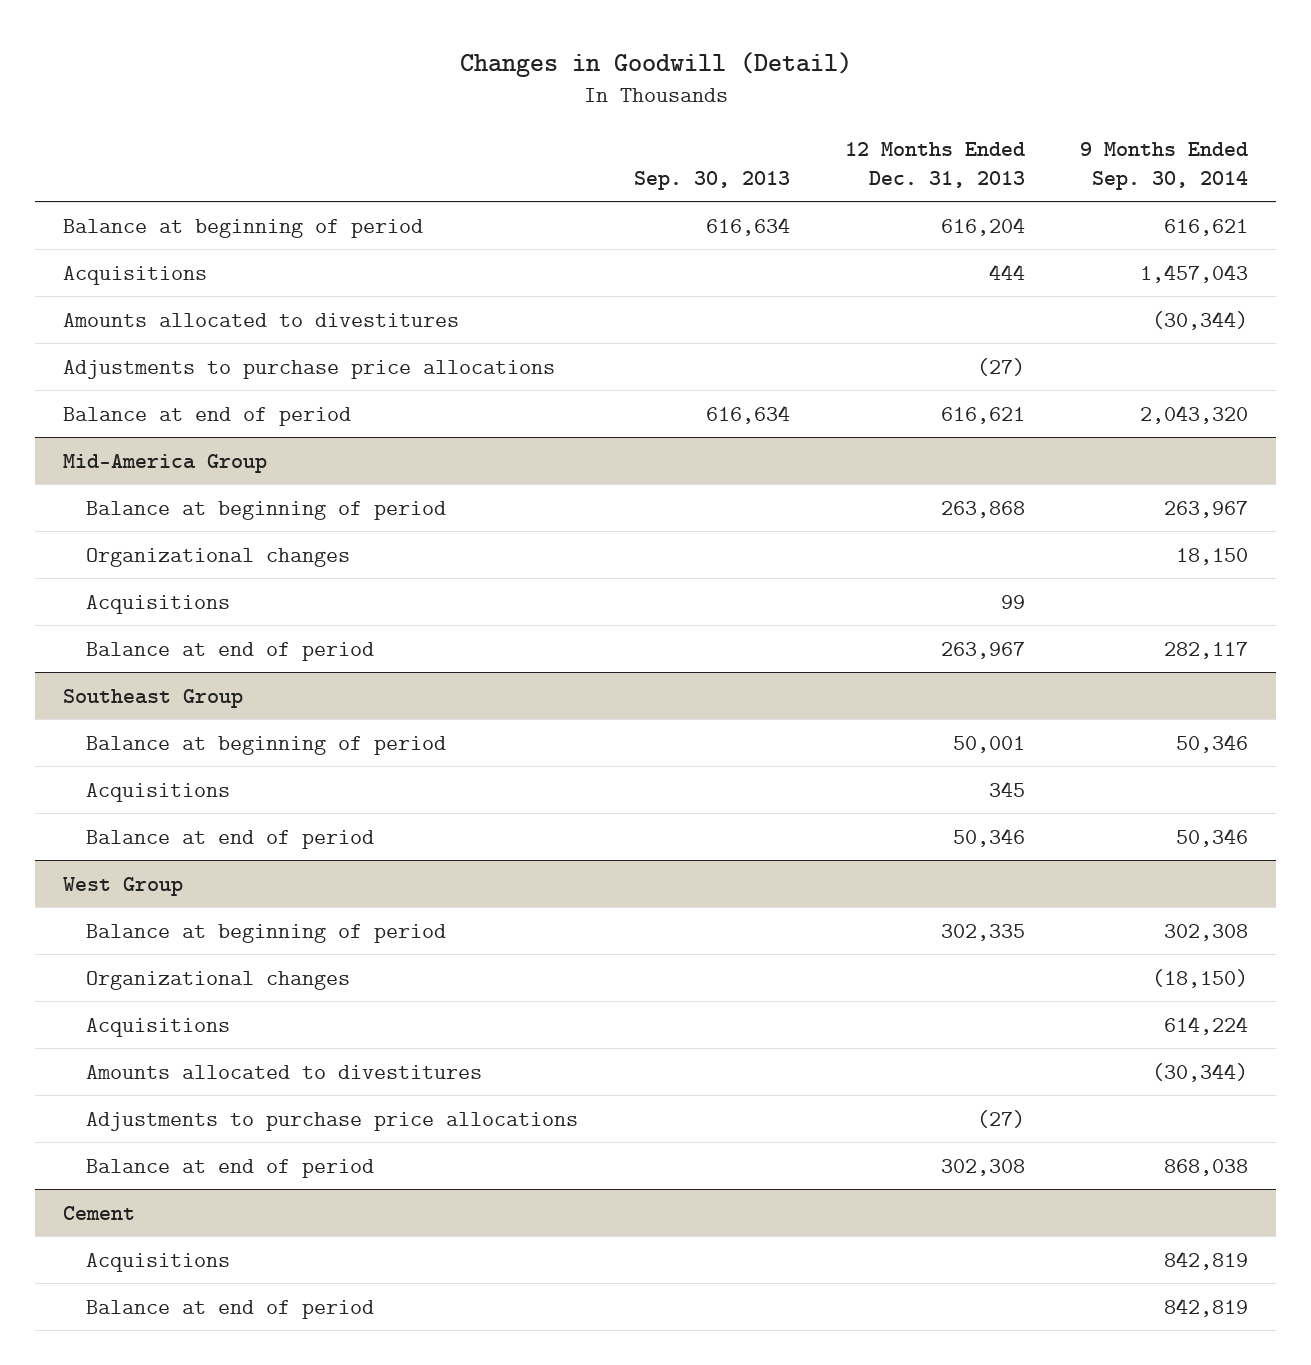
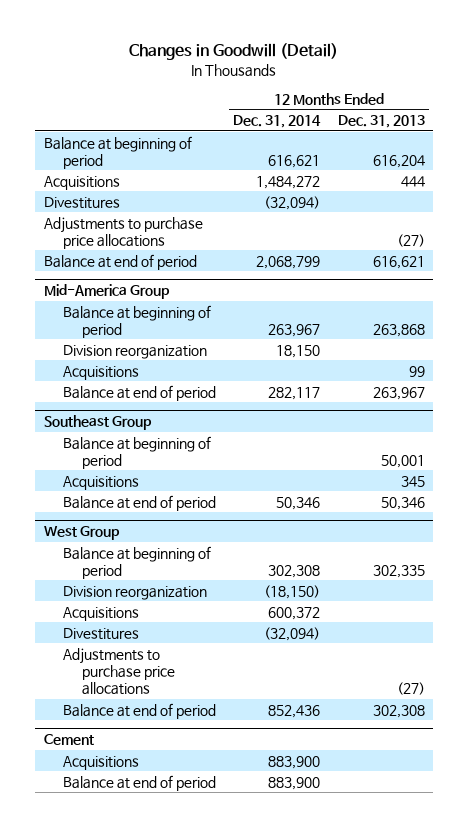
[633,170,790,190] Sep. 30, 2013 -> none
[1080,141,1249,190] 9 Months Ended Sep. 30, 2014 -> none
none -> [233,115,322,129] Dec. 31, 2014
[62,312,459,327] Amounts allocated to divestitures -> [43,196,120,209] Divestitures
[86,547,351,567] Organizational changes -> [62,344,207,359] Division reorganization
[86,970,351,990] Organizational changes -> [62,585,207,600] Division reorganization
[86,1064,483,1079] Amounts allocated to divestitures -> [62,627,139,640] Divestitures

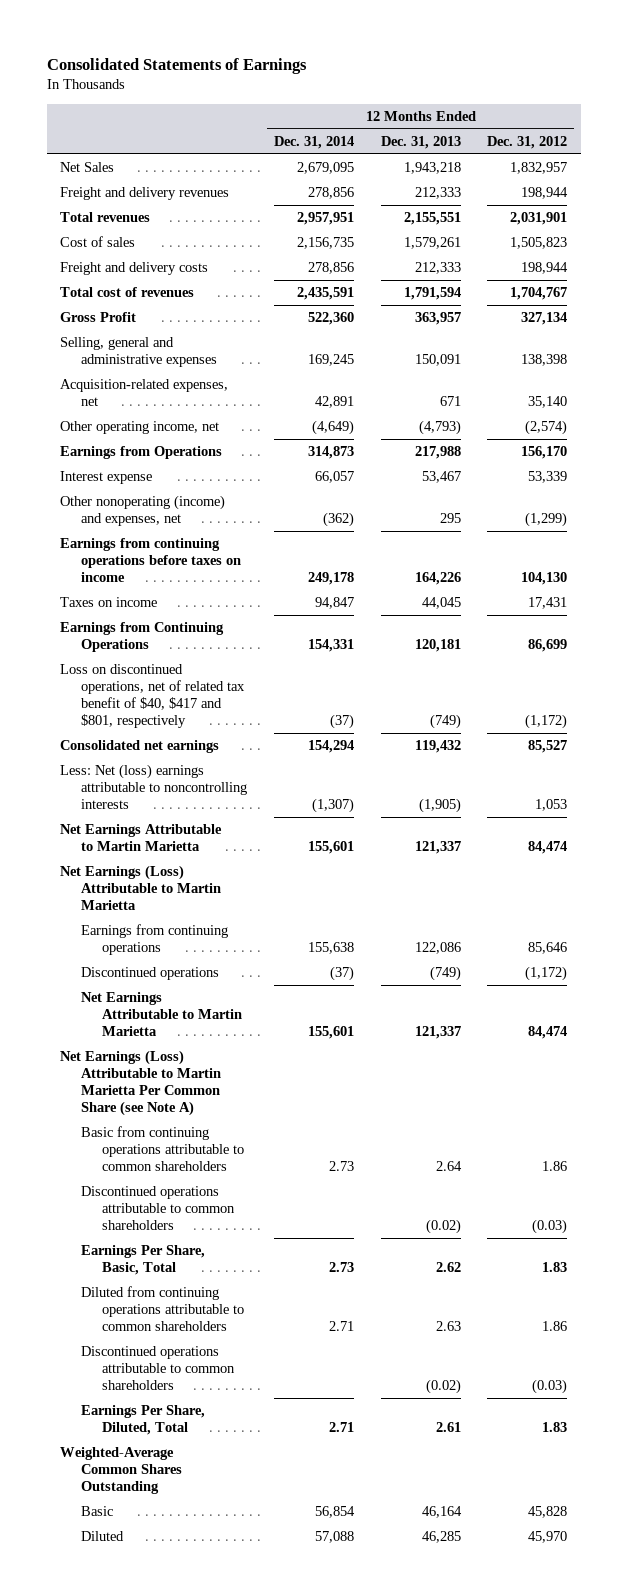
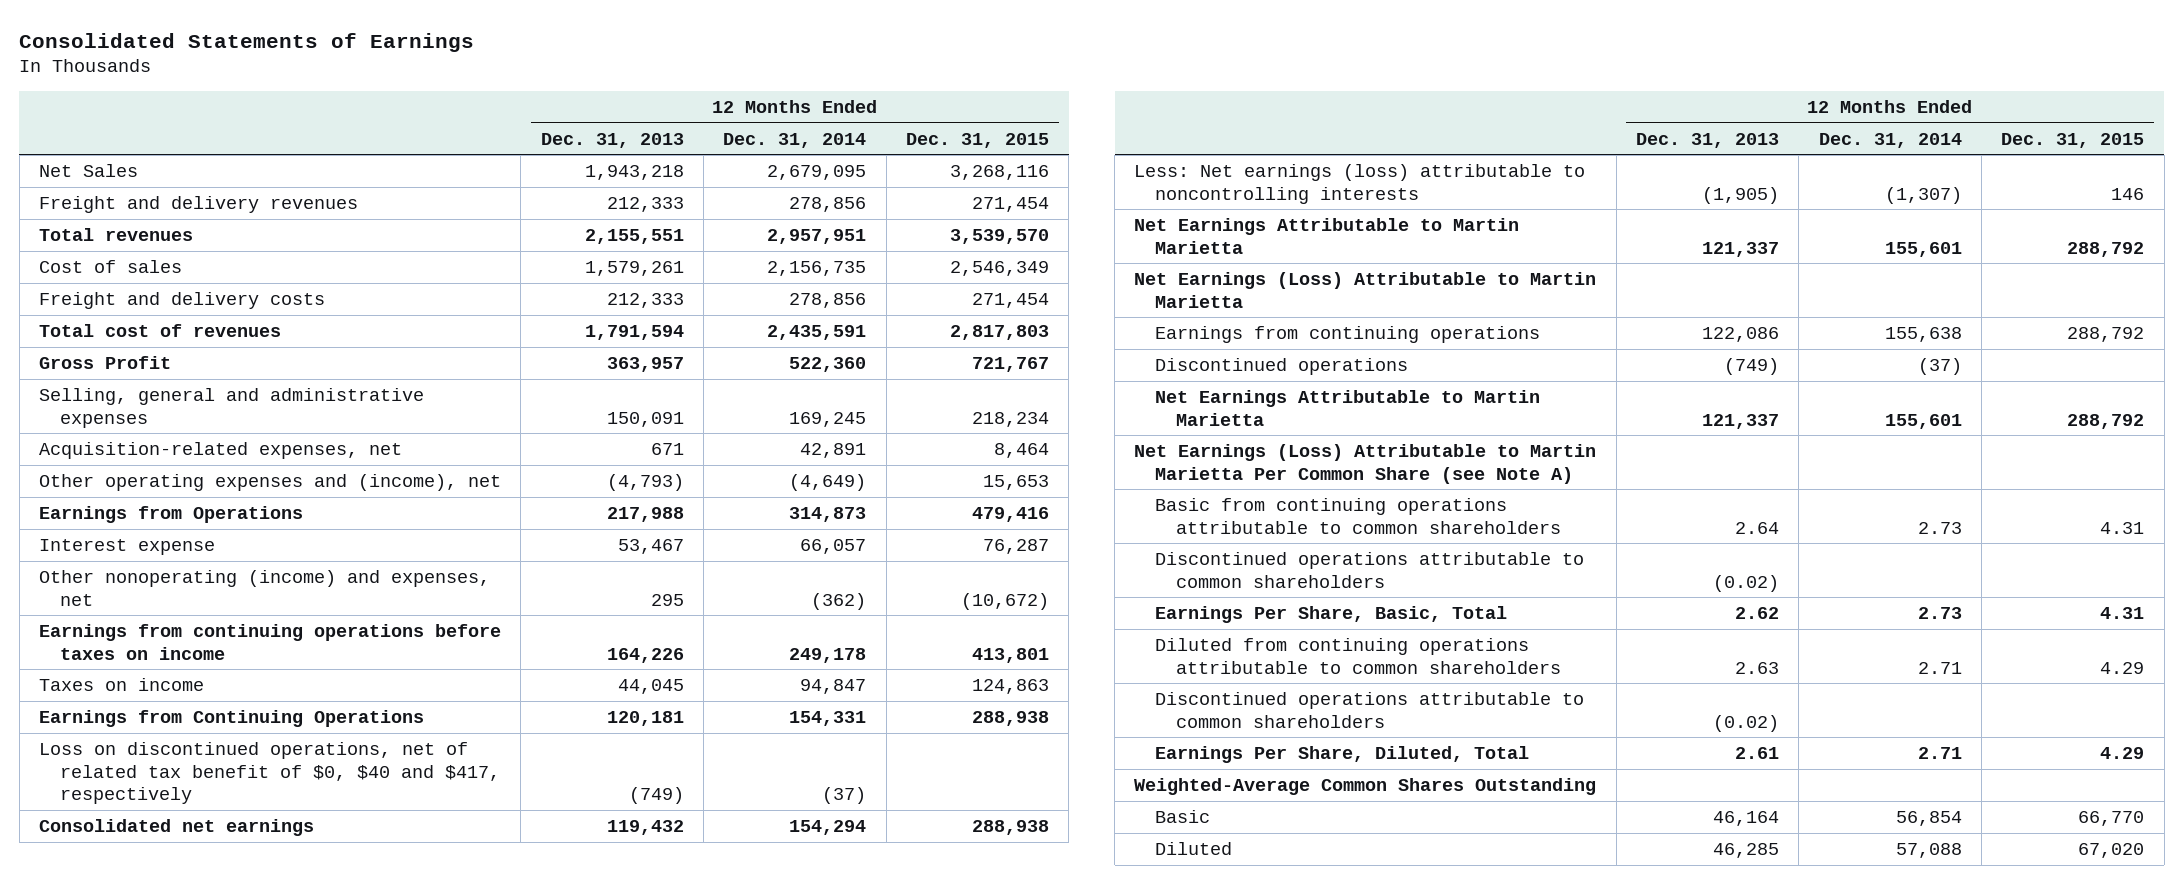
[487,136,568,150] Dec. 31, 2012 -> none
none -> [906,132,1050,148] Dec. 31, 2015
[60,421,220,435] Other operating income, net -> [39,473,502,491] Other operating expenses and (income), net
[60,664,246,729] Loss on discontinued operations, net of related tax benefit of $40, $417 and $801, respectively -> [39,741,501,805] Loss on discontinued operations, net of related tax benefit of $0, $40 and $417, respectively
[60,764,248,810] Less: Net (loss) earnings attributable to noncontrolling interests -> [1134,163,1586,204] Less: Net earnings (loss) attributable to noncontrolling interests

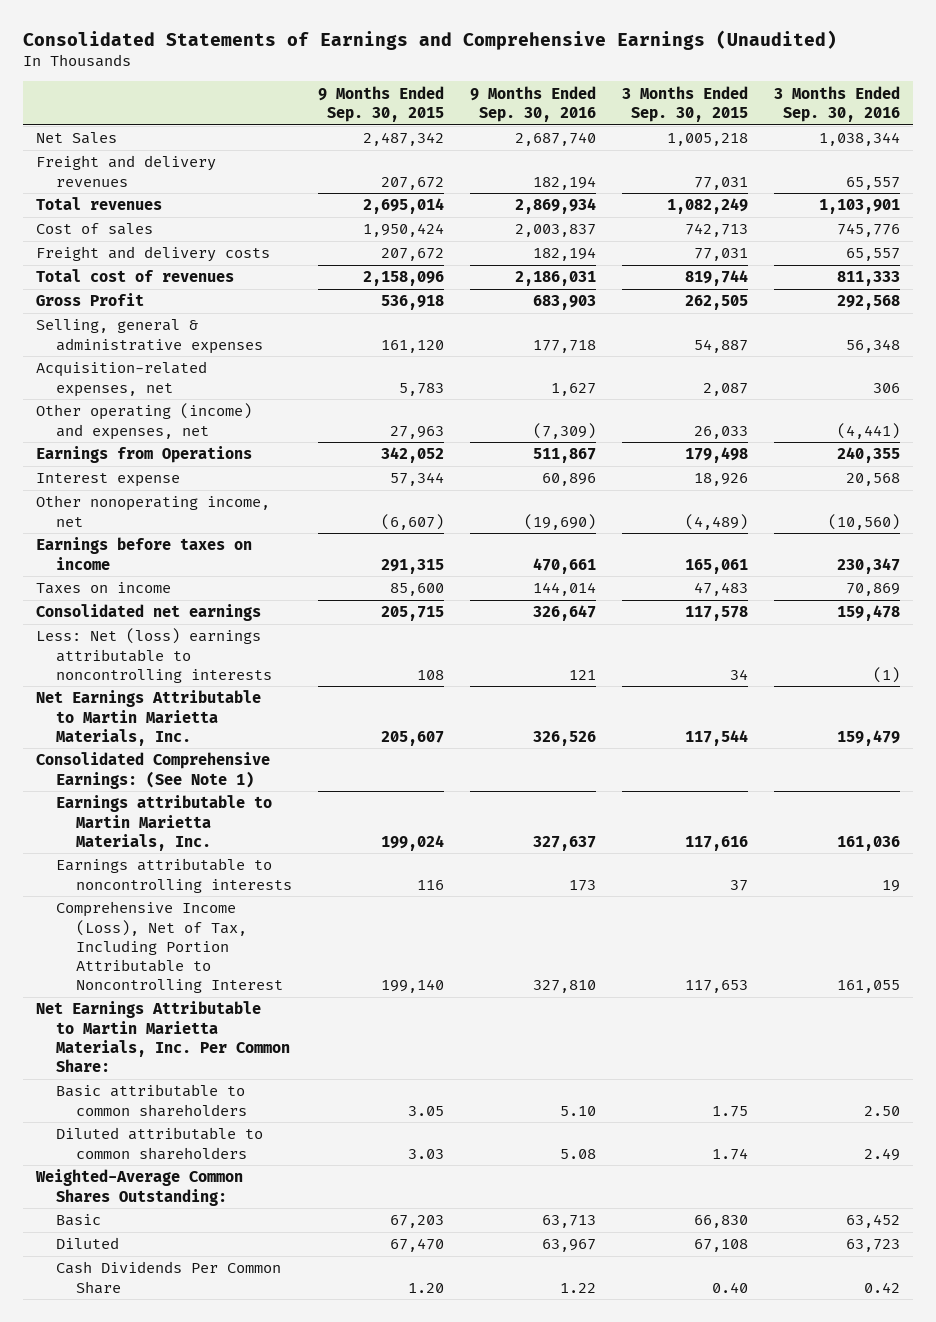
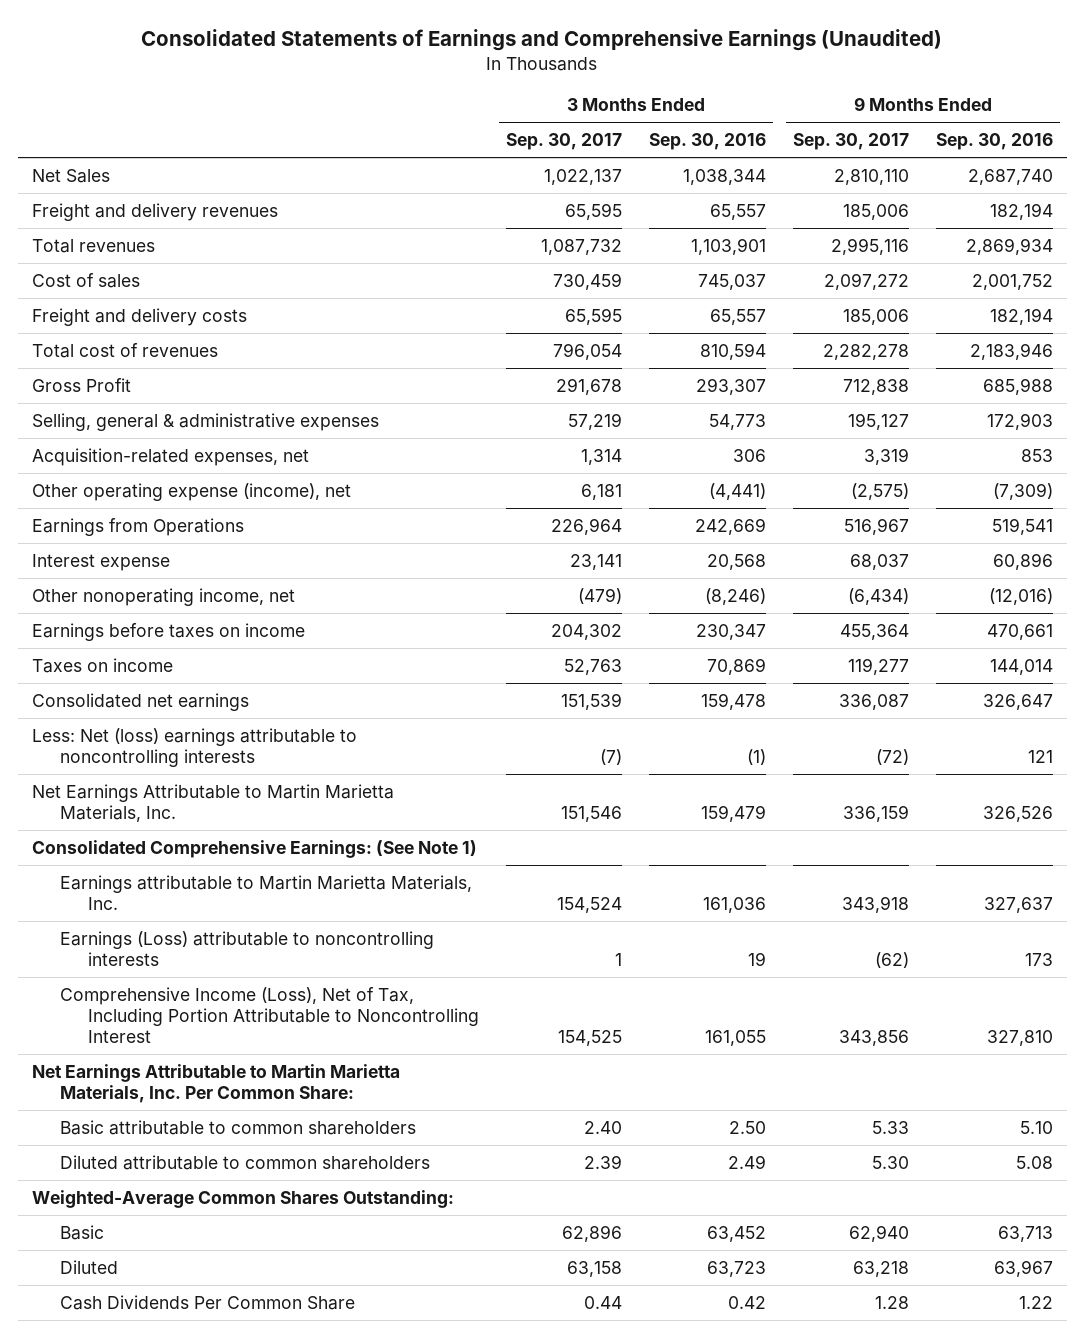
[317,85,444,123] 9 Months Ended Sep. 30, 2015 -> none
[622,85,749,123] 3 Months Ended Sep. 30, 2015 -> none
none -> [505,133,622,151] Sep. 30, 2017
none -> [792,133,909,151] Sep. 30, 2017
[514,224,596,238] 2,003,837 -> [971,273,1053,290] 2,001,752
[837,223,901,238] 745,776 -> [697,273,766,290] 745,037
[514,271,596,287] 2,186,031 -> [969,342,1053,360] 2,183,946
[837,271,901,287] 811,333 -> [699,342,766,360] 810,594
[532,295,596,311] 683,903 -> [982,377,1053,395] 685,988
[837,295,901,311] 292,568 -> [695,377,766,395] 293,307
[532,339,596,353] 177,718 -> [986,412,1053,430] 172,903
[846,338,901,353] 56,348 -> [708,413,766,430] 54,773
[550,382,596,396] 1,627 -> [1020,448,1053,462] 853
[35,403,252,440] Other operating (income) and expenses, net -> [31,482,351,501] Other operating expense (income), net
[532,448,596,464] 511,867 -> [991,517,1053,535] 519,541
[837,447,901,464] 240,355 -> [694,517,766,535] 242,669
[523,513,596,530] (19,690) -> [988,587,1053,605] (12,016)
[828,513,901,530] (10,560) -> [704,587,766,605] (8,246)
[55,858,292,893] Earnings attributable to noncontrolling interests -> [59,930,434,966] Earnings (Loss) attributable to noncontrolling interests

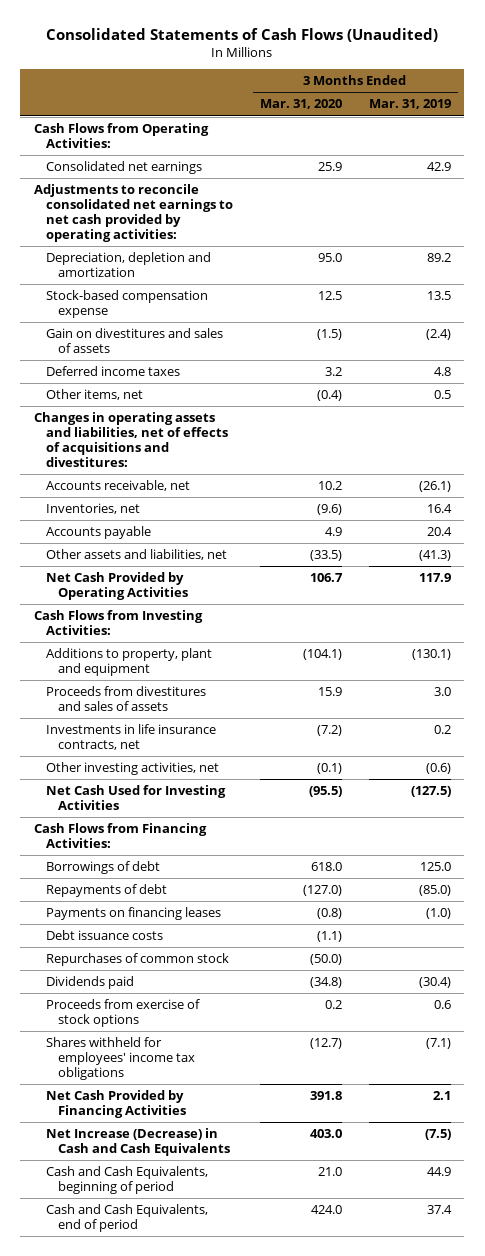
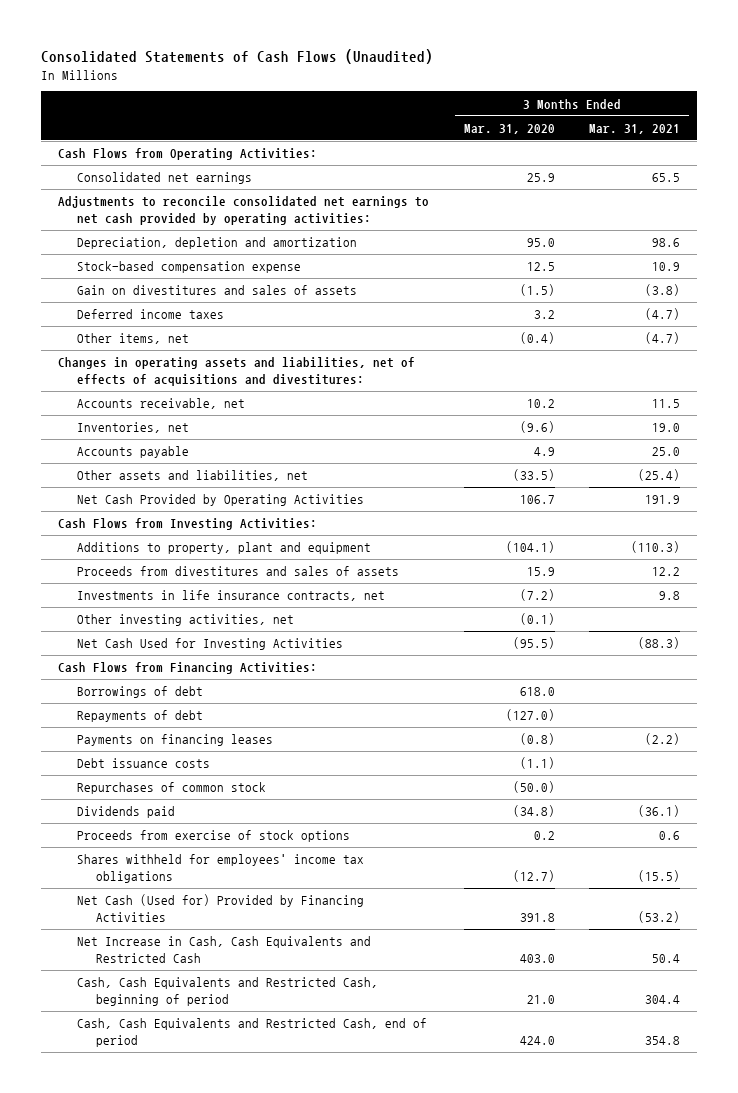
[368,99,451,110] Mar. 31, 2019 -> none
none -> [588,123,680,134] Mar. 31, 2021
[45,1090,186,1119] Net Cash Provided by Financing Activities -> [77,894,365,922] Net Cash (Used for) Provided by Financing Activities
[45,1128,230,1157] Net Increase (Decrease) in Cash and Cash Equivalents -> [77,936,372,963] Net Increase in Cash, Cash Equivalents and Restricted Cash
[45,1166,208,1195] Cash and Cash Equivalents, beginning of period -> [77,977,379,1006] Cash, Cash Equivalents and Restricted Cash, beginning of period
[45,1204,208,1233] Cash and Cash Equivalents, end of period -> [77,1018,428,1047] Cash, Cash Equivalents and Restricted Cash, end of period

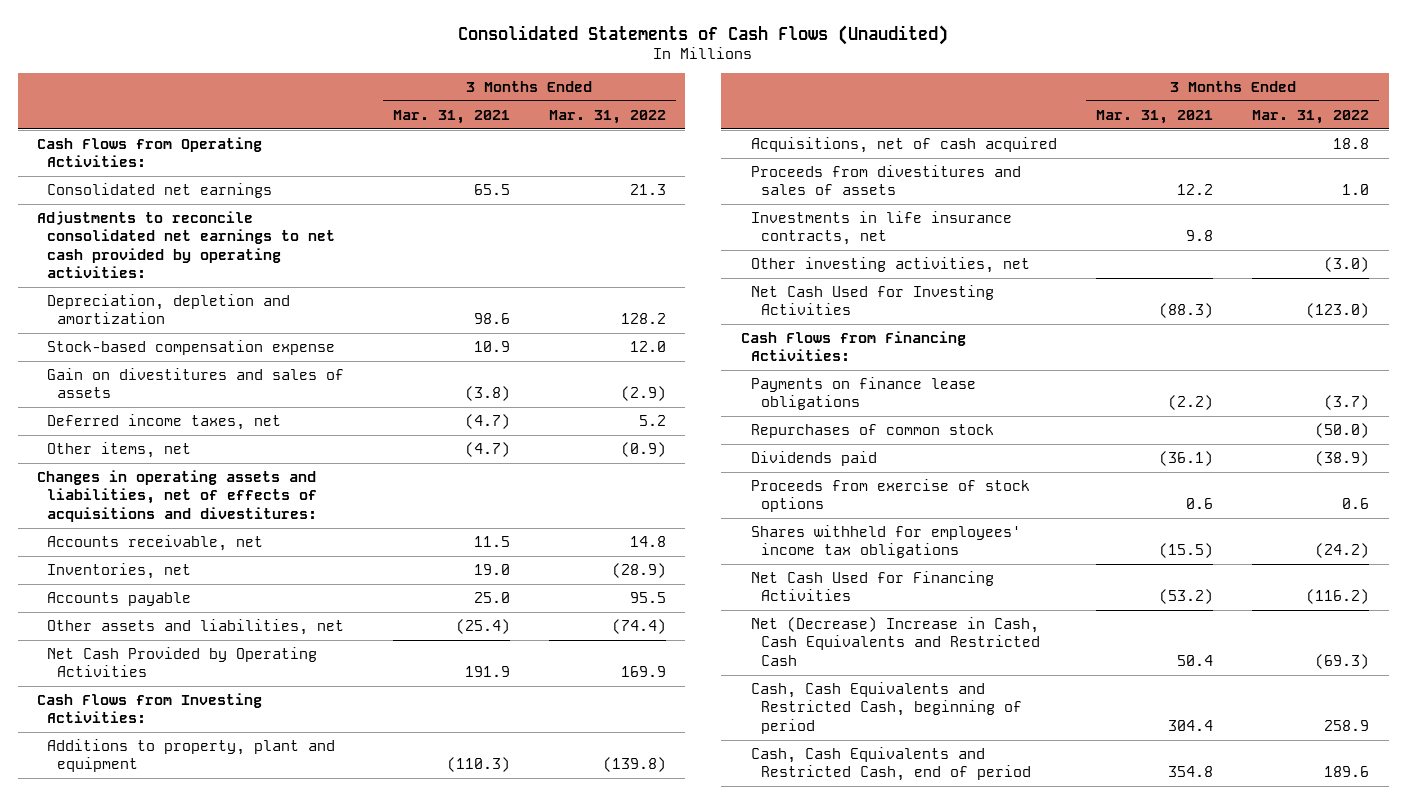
[463,123,555,134] Mar. 31, 2020 -> none
none -> [548,109,666,124] Mar. 31, 2022
[77,309,225,320] Deferred income taxes -> [47,413,282,430] Deferred income taxes, net
none -> [750,136,1057,153] Acquisitions, net of cash acquired
[77,686,204,699] Borrowings of debt -> none
[77,710,204,723] Repayments of debt -> none
[77,758,211,769] Debt issuance costs -> none
[77,734,274,747] Payments on financing leases -> [750,376,976,411] Payments on finance lease obligations
[77,894,365,922] Net Cash (Used for) Provided by Financing Activities -> [750,570,994,602] Net Cash Used for Financing Activities
[77,936,372,963] Net Increase in Cash, Cash Equivalents and Restricted Cash -> [750,616,1040,666] Net (Decrease) Increase in Cash, Cash Equivalents and Restricted Cash

